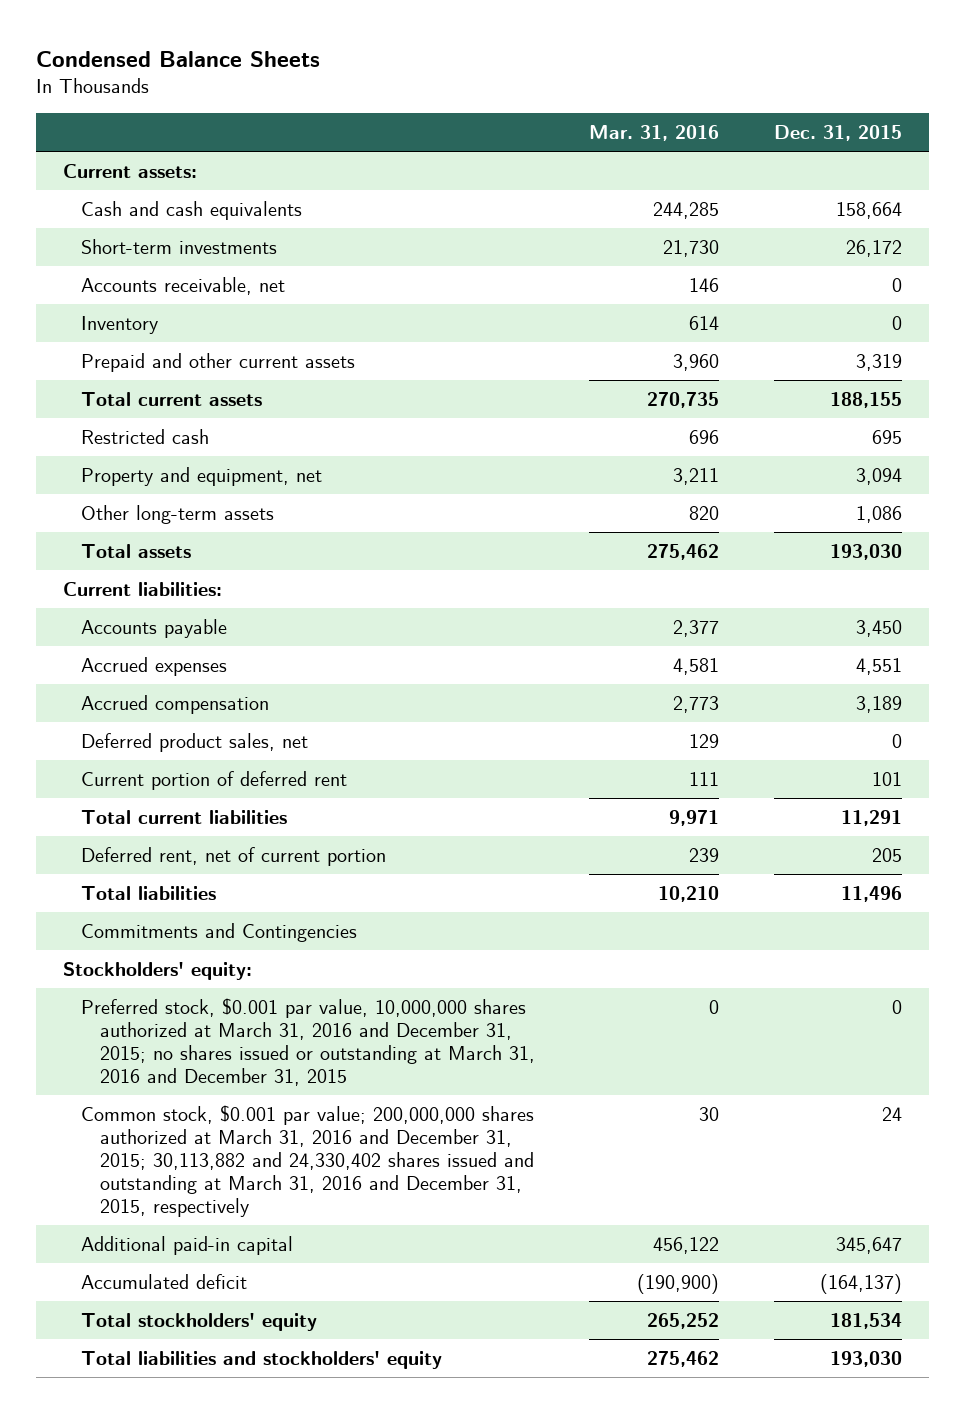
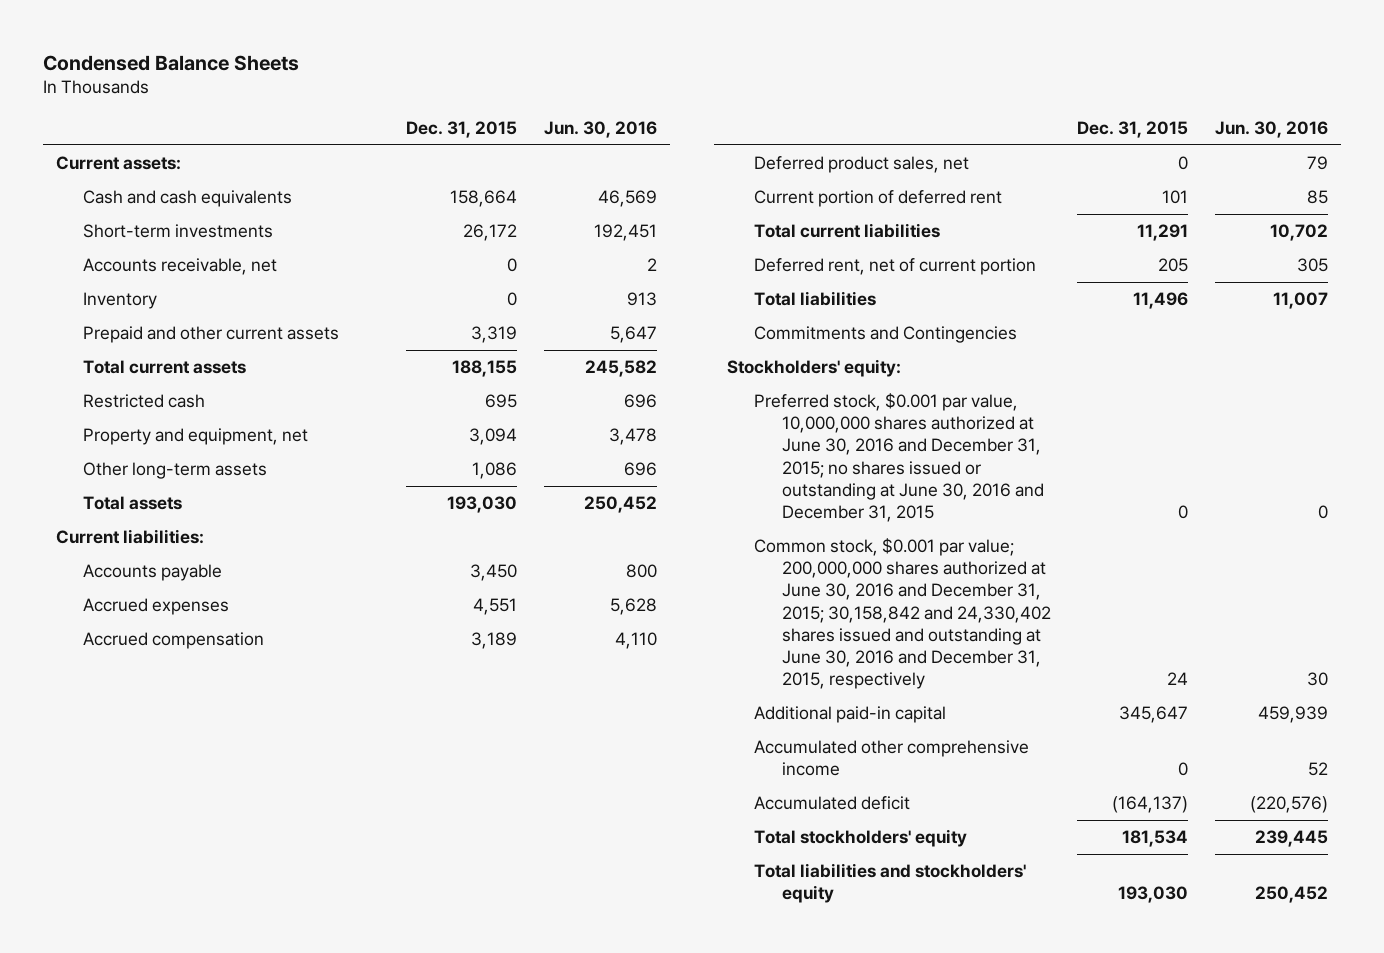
[589,125,720,142] Mar. 31, 2016 -> none
none -> [543,120,657,138] Jun. 30, 2016
[81,997,536,1086] Preferred stock, $0.001 par value, 10,000,000 shares authorized at March 31, 2016 and December 31, 2015; no shares issued or outstanding at March 31, 2016 and December 31, 2015 -> [754,393,1044,522] Preferred stock, $0.001 par value, 10,000,000 shares authorized at June 30, 2016 and December 31, 2015; no shares issued or outstanding at June 30, 2016 and December 31, 2015
[81,1104,535,1217] Common stock, $0.001 par value; 200,000,000 shares authorized at March 31, 2016 and December 31, 2015; 30,113,882 and 24,330,402 shares issued and outstanding at March 31, 2016 and December 31, 2015, respectively -> [754,538,1051,689] Common stock, $0.001 par value; 200,000,000 shares authorized at June 30, 2016 and December 31, 2015; 30,158,842 and 24,330,402 shares issued and outstanding at June 30, 2016 and December 31, 2015, respectively
none -> [754,740,1030,777] Accumulated other comprehensive income

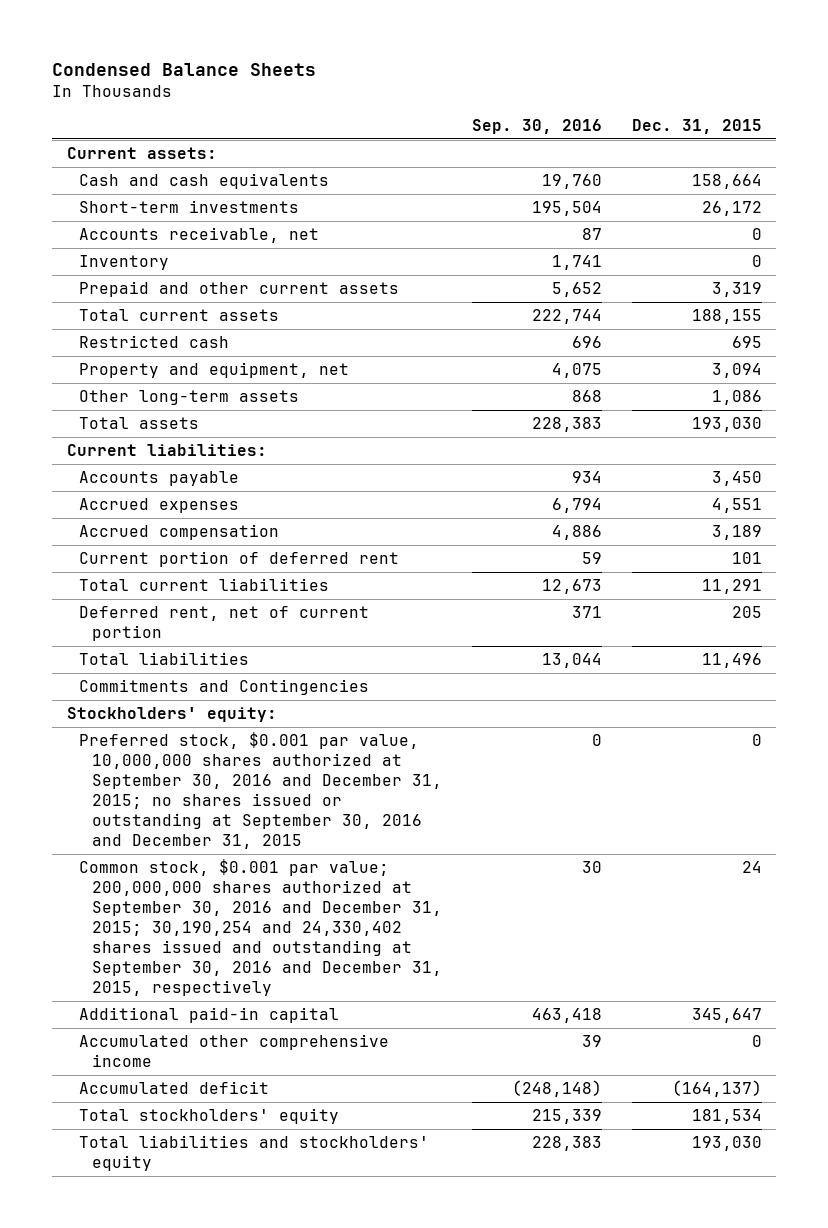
[543,120,657,138] Jun. 30, 2016 -> none
none -> [471,119,602,135] Sep. 30, 2016
[754,156,970,174] Deferred product sales, net -> none
[754,393,1044,522] Preferred stock, $0.001 par value, 10,000,000 shares authorized at June 30, 2016 and December 31, 2015; no shares issued or outstanding at June 30, 2016 and December 31, 2015 -> [79,731,443,850] Preferred stock, $0.001 par value, 10,000,000 shares authorized at September 30, 2016 and December 31, 2015; no shares issued or outstanding at September 30, 2016 and December 31, 2015
[754,538,1051,689] Common stock, $0.001 par value; 200,000,000 shares authorized at June 30, 2016 and December 31, 2015; 30,158,842 and 24,330,402 shares issued and outstanding at June 30, 2016 and December 31, 2015, respectively -> [79,858,443,997] Common stock, $0.001 par value; 200,000,000 shares authorized at September 30, 2016 and December 31, 2015; 30,190,254 and 24,330,402 shares issued and outstanding at September 30, 2016 and December 31, 2015, respectively

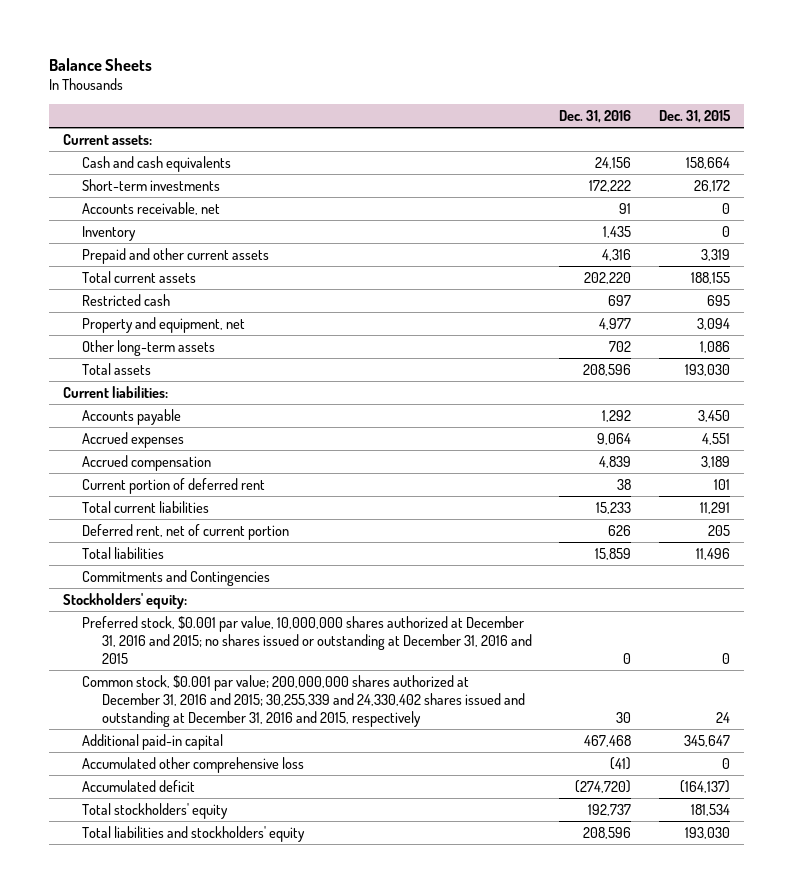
[51,62,316,76] Condensed Balance Sheets -> [48,57,152,71] Balance Sheets
[471,119,602,135] Sep. 30, 2016 -> none
none -> [559,110,632,124] Dec. 31, 2016
[79,731,443,850] Preferred stock, $0.001 par value, 10,000,000 shares authorized at September 30, 2016 and December 31, 2015; no shares issued or outstanding at September 30, 2016 and December 31, 2015 -> [82,615,532,664] Preferred stock, $0.001 par value, 10,000,000 shares authorized at December 31, 2016 and 2015; no shares issued or outstanding at December 31, 2016 and 2015
[79,858,443,997] Common stock, $0.001 par value; 200,000,000 shares authorized at September 30, 2016 and December 31, 2015; 30,190,254 and 24,330,402 shares issued and outstanding at September 30, 2016 and December 31, 2015, respectively -> [82,674,525,727] Common stock, $0.001 par value; 200,000,000 shares authorized at December 31, 2016 and 2015; 30,255,339 and 24,330,402 shares issued and outstanding at December 31, 2016 and 2015, respectively
[79,1033,390,1067] Accumulated other comprehensive income -> [82,756,305,773] Accumulated other comprehensive loss

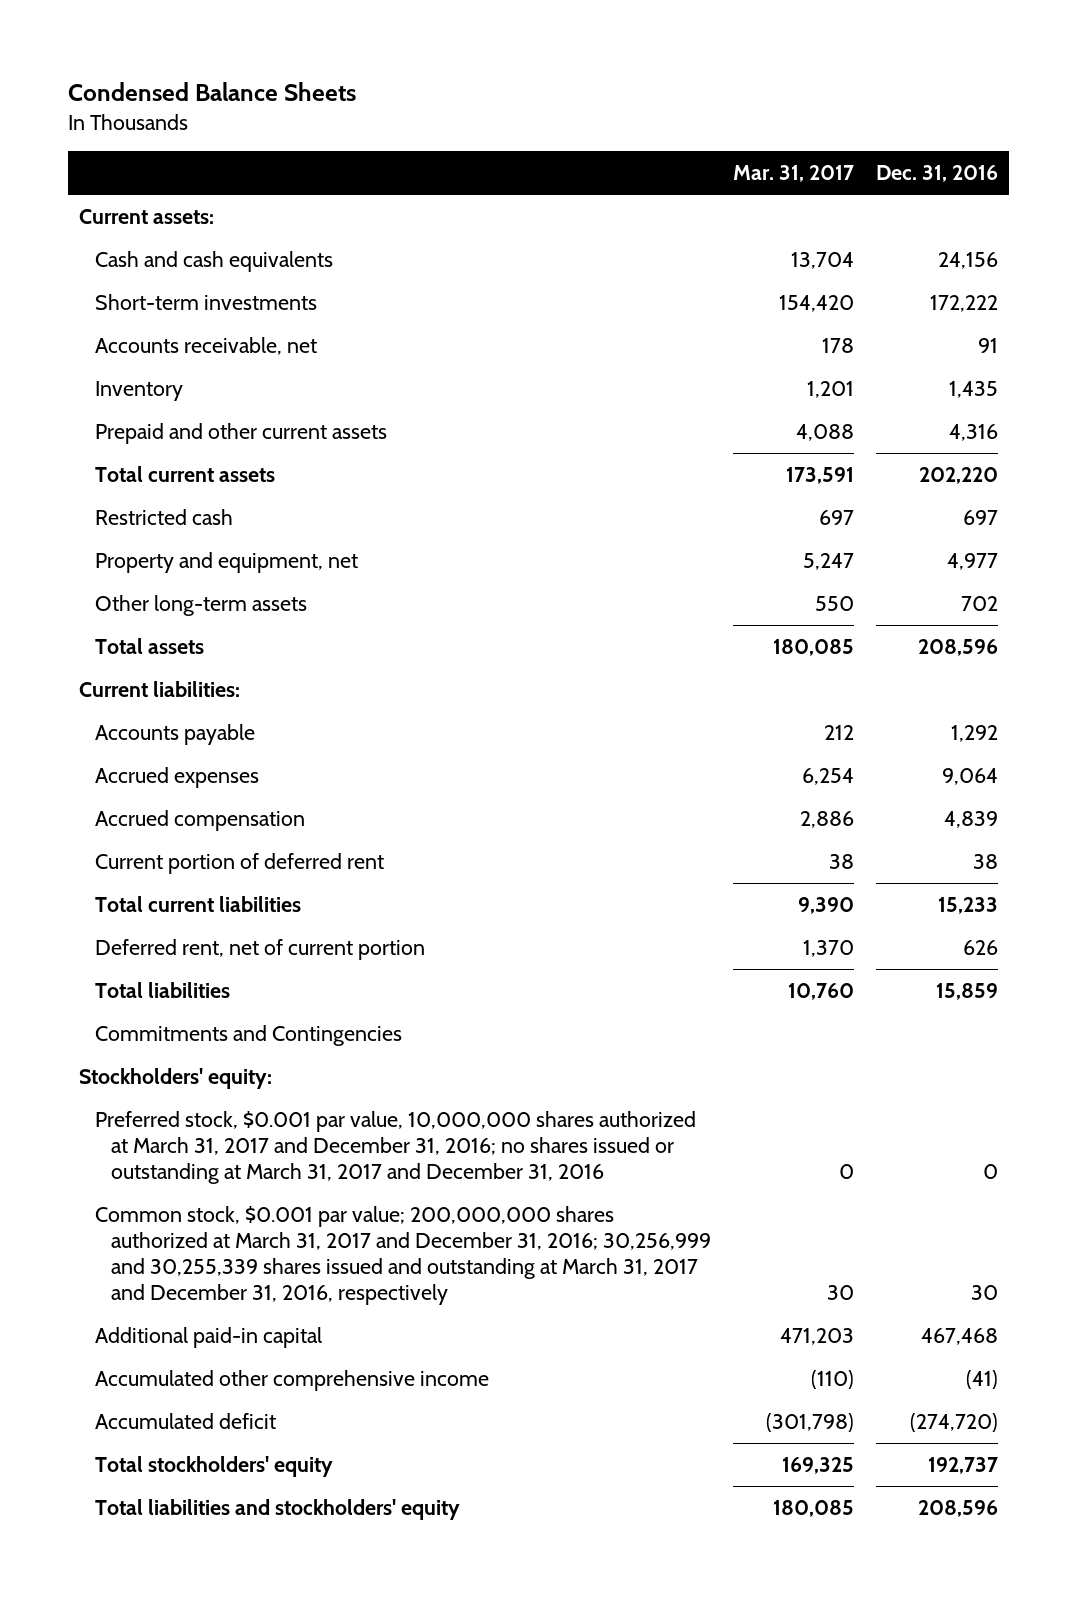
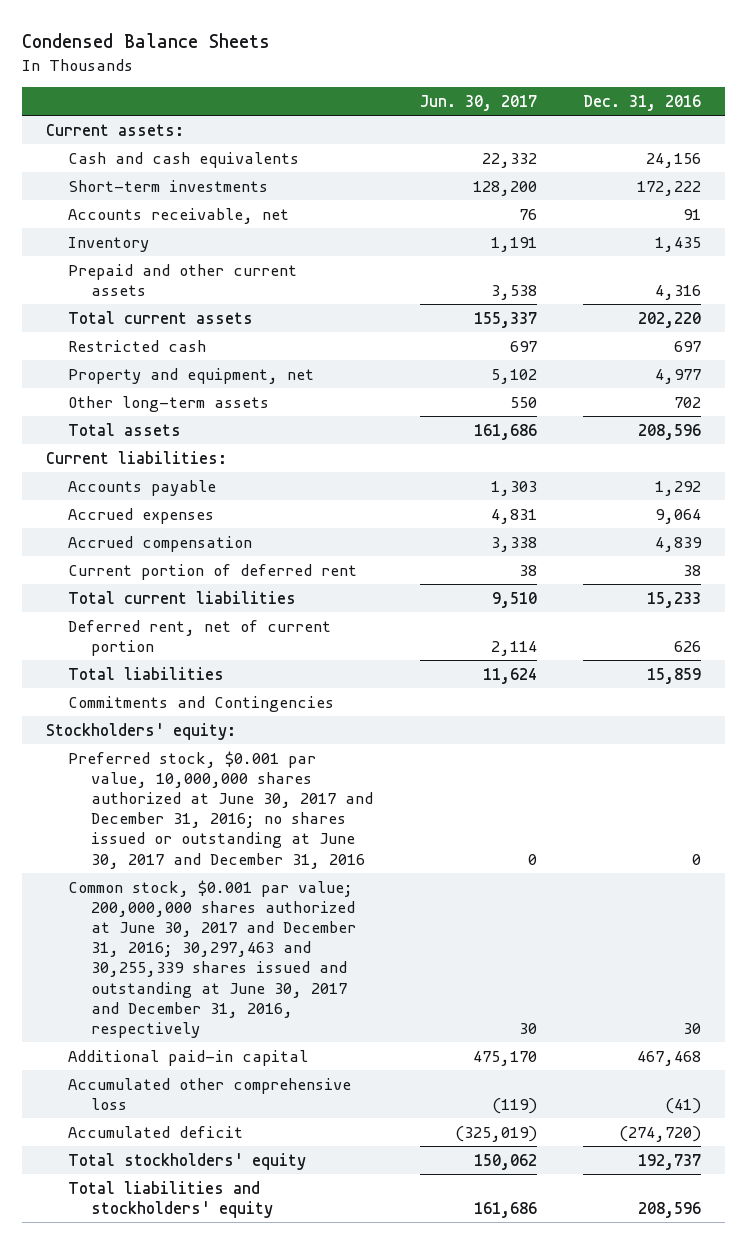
[732,165,854,183] Mar. 31, 2017 -> none
none -> [419,94,537,111] Jun. 30, 2017
[95,1110,697,1184] Preferred stock, $0.001 par value, 10,000,000 shares authorized at March 31, 2017 and December 31, 2016; no shares issued or outstanding at March 31, 2017 and December 31, 2016 -> [68,750,373,869] Preferred stock, $0.001 par value, 10,000,000 shares authorized at June 30, 2017 and December 31, 2016; no shares issued or outstanding at June 30, 2017 and December 31, 2016
[95,1205,711,1306] Common stock, $0.001 par value; 200,000,000 shares authorized at March 31, 2017 and December 31, 2016; 30,256,999 and 30,255,339 shares issued and outstanding at March 31, 2017 and December 31, 2016, respectively -> [68,879,356,1039] Common stock, $0.001 par value; 200,000,000 shares authorized at June 30, 2017 and December 31, 2016; 30,297,463 and 30,255,339 shares issued and outstanding at June 30, 2017 and December 31, 2016, respectively
[95,1369,490,1391] Accumulated other comprehensive income -> [68,1077,352,1110] Accumulated other comprehensive loss

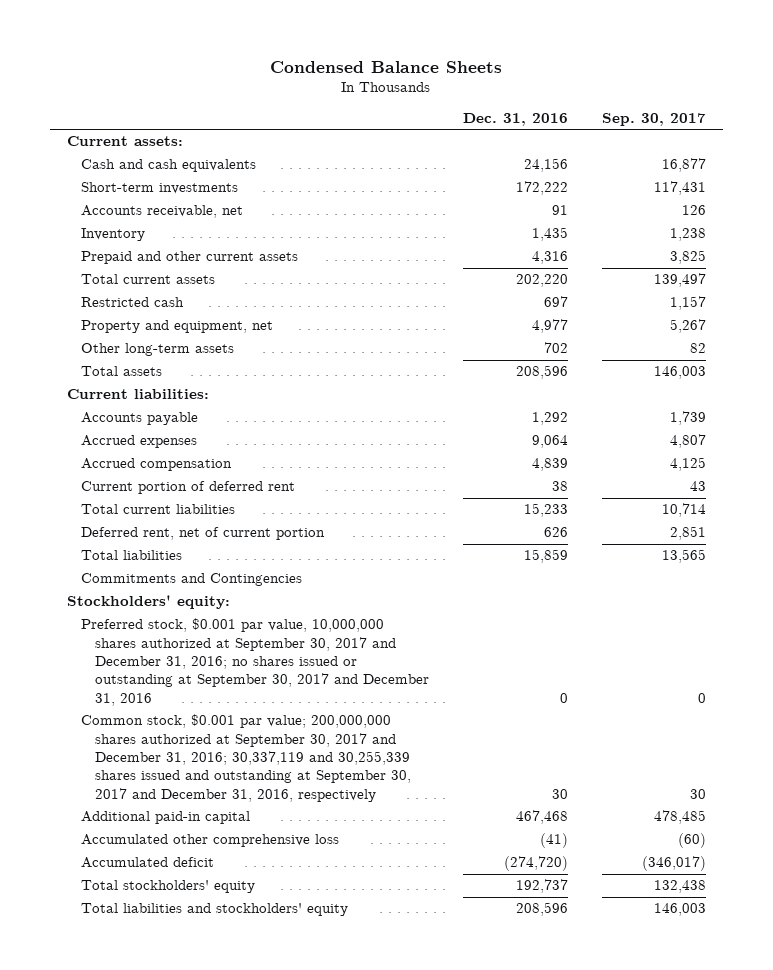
[419,94,537,111] Jun. 30, 2017 -> none
none -> [601,113,706,127] Sep. 30, 2017
[68,750,373,869] Preferred stock, $0.001 par value, 10,000,000 shares authorized at June 30, 2017 and December 31, 2016; no shares issued or outstanding at June 30, 2017 and December 31, 2016 -> [80,618,429,706] Preferred stock, $0.001 par value, 10,000,000 shares authorized at September 30, 2017 and December 31, 2016; no shares issued or outstanding at September 30, 2017 and December 31, 2016
[68,879,356,1039] Common stock, $0.001 par value; 200,000,000 shares authorized at June 30, 2017 and December 31, 2016; 30,297,463 and 30,255,339 shares issued and outstanding at June 30, 2017 and December 31, 2016, respectively -> [80,714,411,802] Common stock, $0.001 par value; 200,000,000 shares authorized at September 30, 2017 and December 31, 2016; 30,337,119 and 30,255,339 shares issued and outstanding at September 30, 2017 and December 31, 2016, respectively

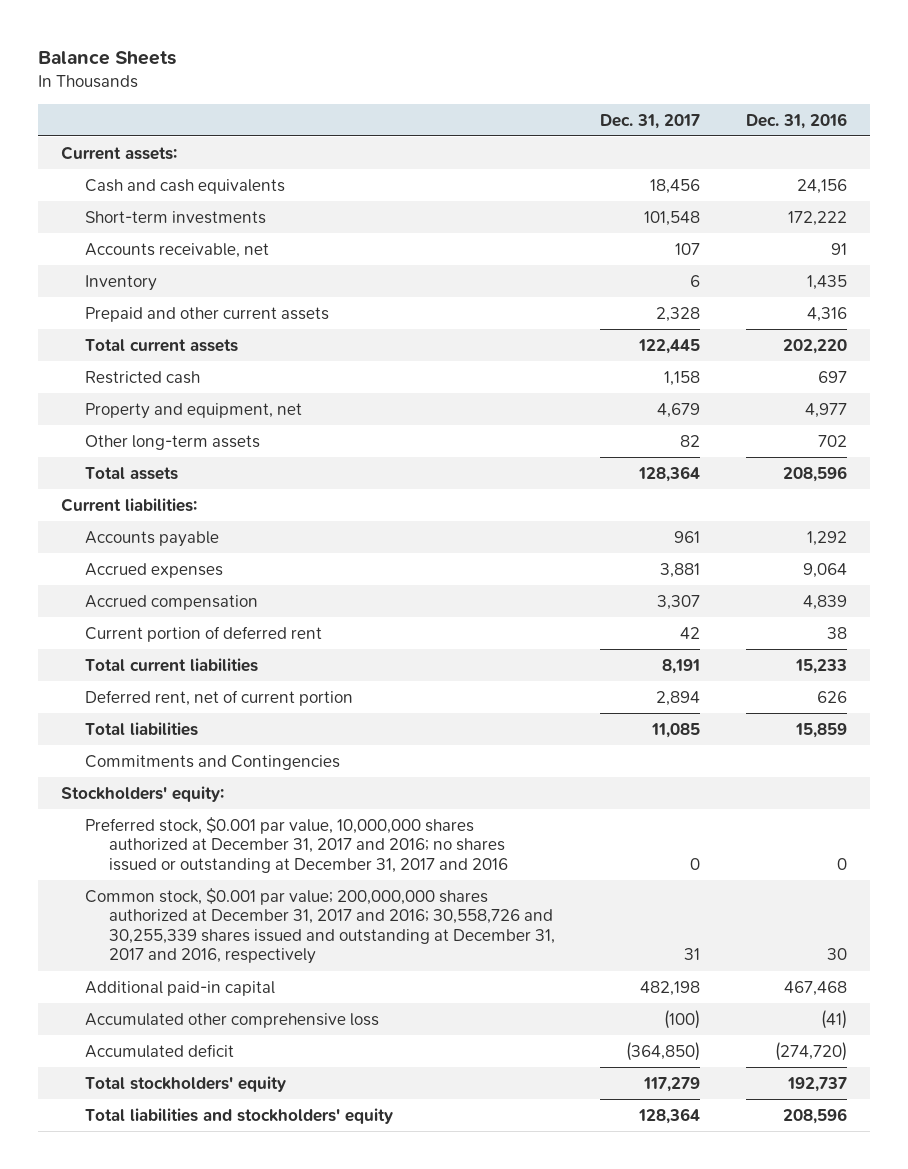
[270,60,503,73] Condensed Balance Sheets -> [37,51,176,66] Balance Sheets
[601,113,706,127] Sep. 30, 2017 -> none
none -> [600,113,701,129] Dec. 31, 2017
[80,618,429,706] Preferred stock, $0.001 par value, 10,000,000 shares authorized at September 30, 2017 and December 31, 2016; no shares issued or outstanding at September 30, 2017 and December 31, 2016 -> [84,816,508,873] Preferred stock, $0.001 par value, 10,000,000 shares authorized at December 31, 2017 and 2016; no shares issued or outstanding at December 31, 2017 and 2016
[80,714,411,802] Common stock, $0.001 par value; 200,000,000 shares authorized at September 30, 2017 and December 31, 2016; 30,337,119 and 30,255,339 shares issued and outstanding at September 30, 2017 and December 31, 2016, respectively -> [84,887,555,965] Common stock, $0.001 par value; 200,000,000 shares authorized at December 31, 2017 and 2016; 30,558,726 and 30,255,339 shares issued and outstanding at December 31, 2017 and 2016, respectively

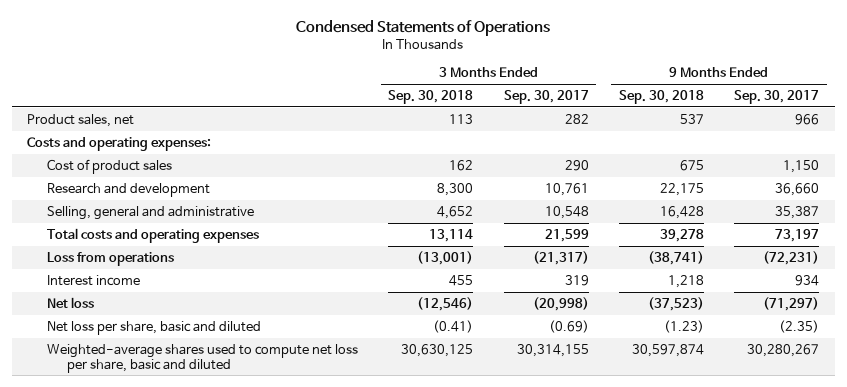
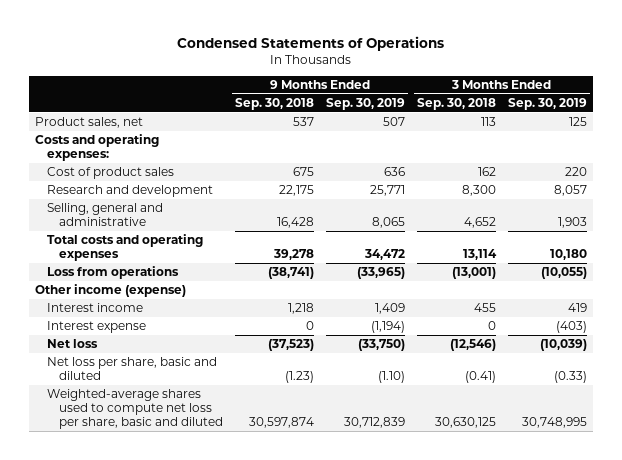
[503,89,589,104] Sep. 30, 2017 -> none
[734,89,820,104] Sep. 30, 2017 -> none
none -> [325,97,405,110] Sep. 30, 2019
none -> [507,97,587,110] Sep. 30, 2019
none -> [35,284,187,298] Other income (expense)
none -> [47,321,147,334] Interest expense

